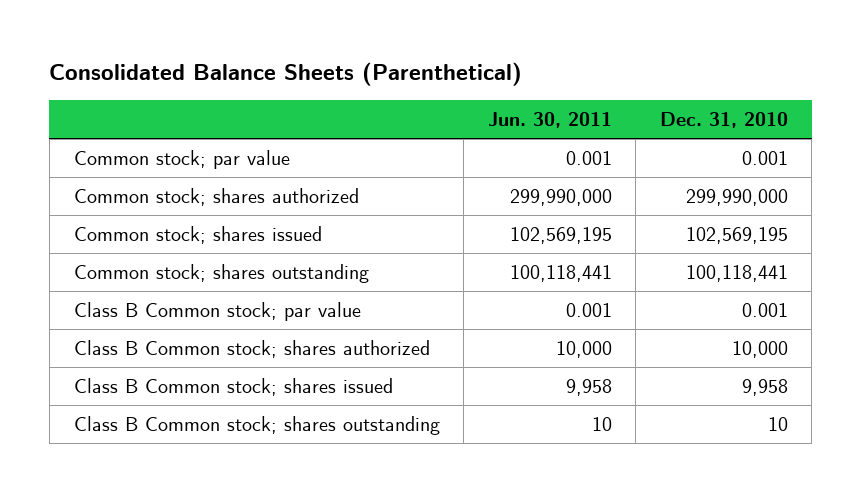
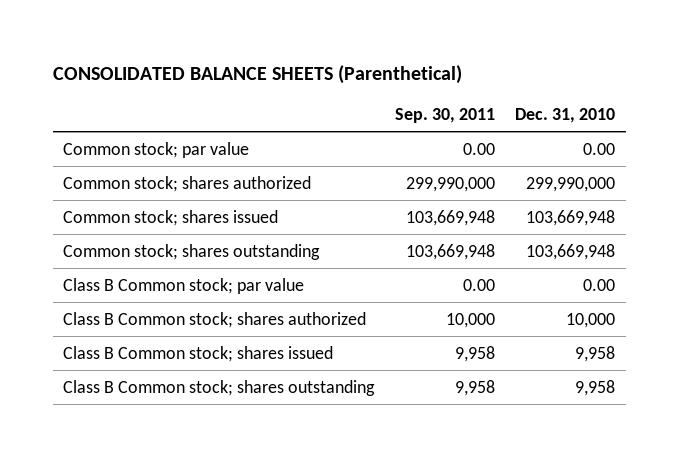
[49,62,523,87] Consolidated Balance Sheets (Parenthetical) -> [52,64,462,84] CONSOLIDATED BALANCE SHEETS (Parenthetical)
[487,111,612,128] Jun. 30, 2011 -> none
none -> [394,107,495,123] Sep. 30, 2011
[741,150,788,165] 0.001 -> [583,142,616,155] 0.00
[685,226,788,244] 102,569,195 -> [526,209,616,226] 103,669,948
[685,264,788,282] 100,118,441 -> [526,243,616,260] 103,669,948
[741,302,788,317] 0.001 -> [583,278,616,291] 0.00
[767,416,788,431] 10 -> [575,379,616,396] 9,958

